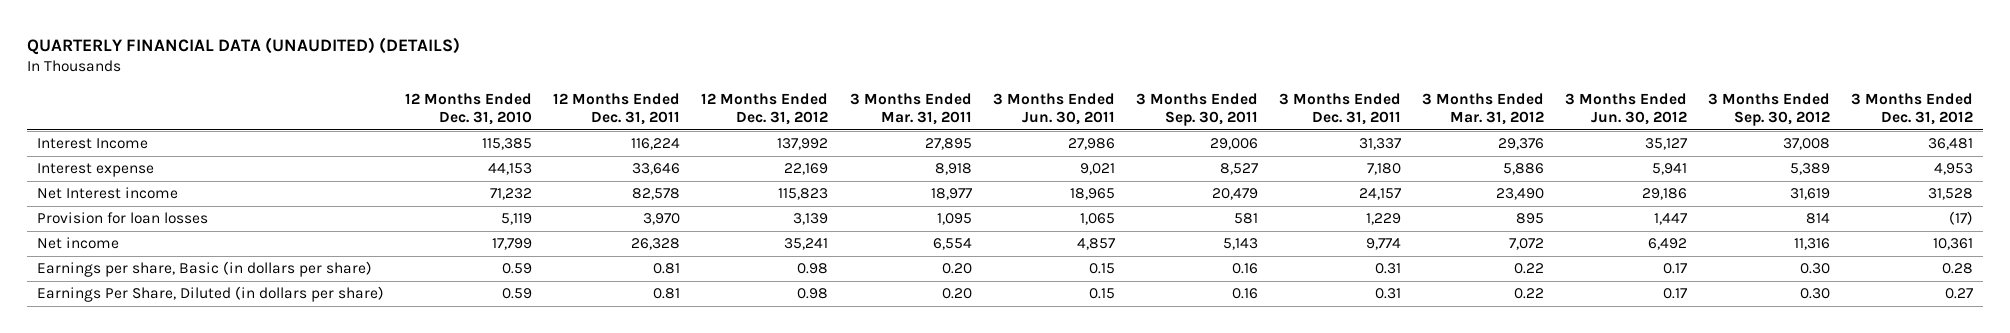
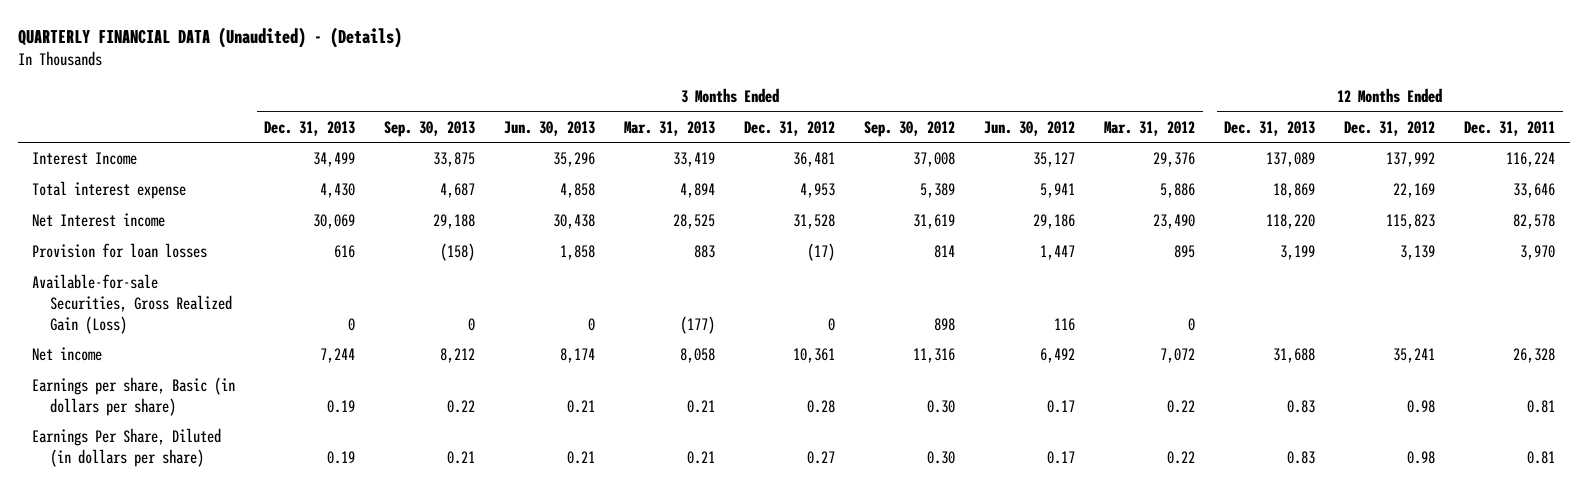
[26,36,460,55] QUARTERLY FINANCIAL DATA (UNAUDITED) (DETAILS) -> [17,26,402,48] QUARTERLY FINANCIAL DATA (Unaudited) - (Details)
[405,93,533,125] 12 Months Ended Dec. 31, 2010 -> none
[849,93,972,125] 3 Months Ended Mar. 31, 2011 -> none
[992,93,1115,125] 3 Months Ended Jun. 30, 2011 -> none
[1135,93,1258,126] 3 Months Ended Sep. 30, 2011 -> none
[1278,93,1401,125] 3 Months Ended Dec. 31, 2011 -> none
none -> [264,120,356,136] Dec. 31, 2013
none -> [384,120,476,137] Sep. 30, 2013
none -> [504,120,596,136] Jun. 30, 2013
none -> [624,120,716,136] Mar. 31, 2013
none -> [1224,120,1316,136] Dec. 31, 2013
[37,163,155,178] Interest expense -> [32,180,187,199] Total interest expense
none -> [32,273,233,334] Available-for-sale Securities, Gross Realized Gain (Loss)

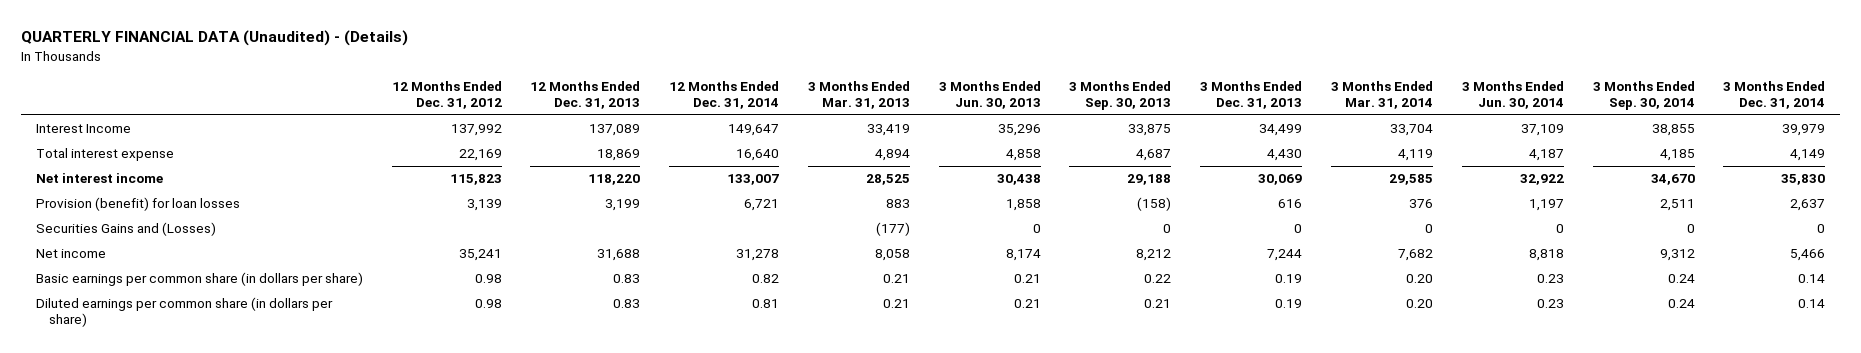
[744,120,836,136] Dec. 31, 2012 -> none
[864,120,956,137] Sep. 30, 2012 -> none
[984,120,1076,136] Jun. 30, 2012 -> none
[1104,120,1196,136] Mar. 31, 2012 -> none
[1464,120,1556,136] Dec. 31, 2011 -> none
none -> [669,81,780,110] 12 Months Ended Dec. 31, 2014
none -> [1330,81,1433,110] 3 Months Ended Mar. 31, 2014
none -> [1461,81,1564,110] 3 Months Ended Jun. 30, 2014
none -> [1592,81,1695,111] 3 Months Ended Sep. 30, 2014
none -> [1723,81,1826,110] 3 Months Ended Dec. 31, 2014
[32,212,166,227] Net Interest income -> [35,173,163,184] Net interest income
[32,242,208,258] Provision for loan losses -> [35,197,240,212] Provision (benefit) for loan losses
[32,273,233,334] Available-for-sale Securities, Gross Realized Gain (Loss) -> [35,222,216,237] Securities Gains and (Losses)
[32,376,236,416] Earnings per share, Basic (in dollars per share) -> [35,272,363,287] Basic earnings per common share (in dollars per share)
[32,427,222,467] Earnings Per Share, Diluted (in dollars per share) -> [35,297,333,328] Diluted earnings per common share (in dollars per share)

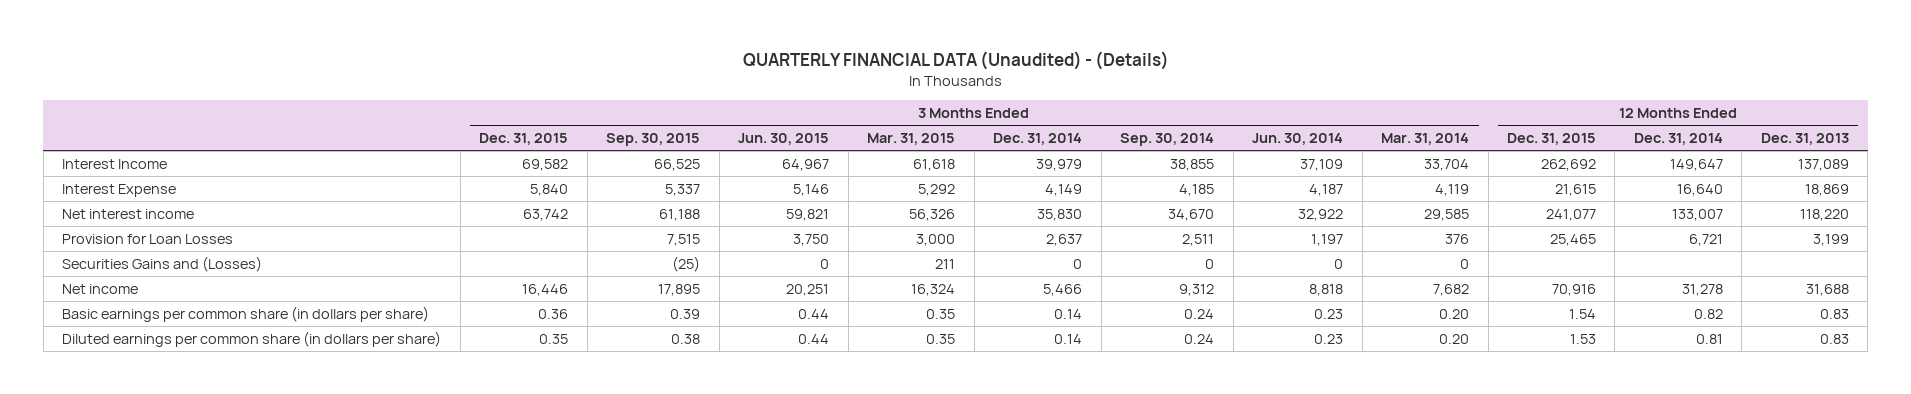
[391,81,502,110] 12 Months Ended Dec. 31, 2012 -> none
[807,81,910,110] 3 Months Ended Mar. 31, 2013 -> none
[938,81,1041,110] 3 Months Ended Jun. 30, 2013 -> none
[1069,81,1172,111] 3 Months Ended Sep. 30, 2013 -> none
[1200,81,1303,110] 3 Months Ended Dec. 31, 2013 -> none
none -> [479,133,569,146] Dec. 31, 2015
none -> [606,133,701,147] Sep. 30, 2015
none -> [738,133,830,146] Jun. 30, 2015
none -> [867,133,956,146] Mar. 31, 2015
none -> [1506,133,1596,146] Dec. 31, 2015
[35,148,174,162] Total interest expense -> [62,183,177,197] Interest Expense
[35,197,240,212] Provision (benefit) for loan losses -> [62,233,234,244] Provision for Loan Losses

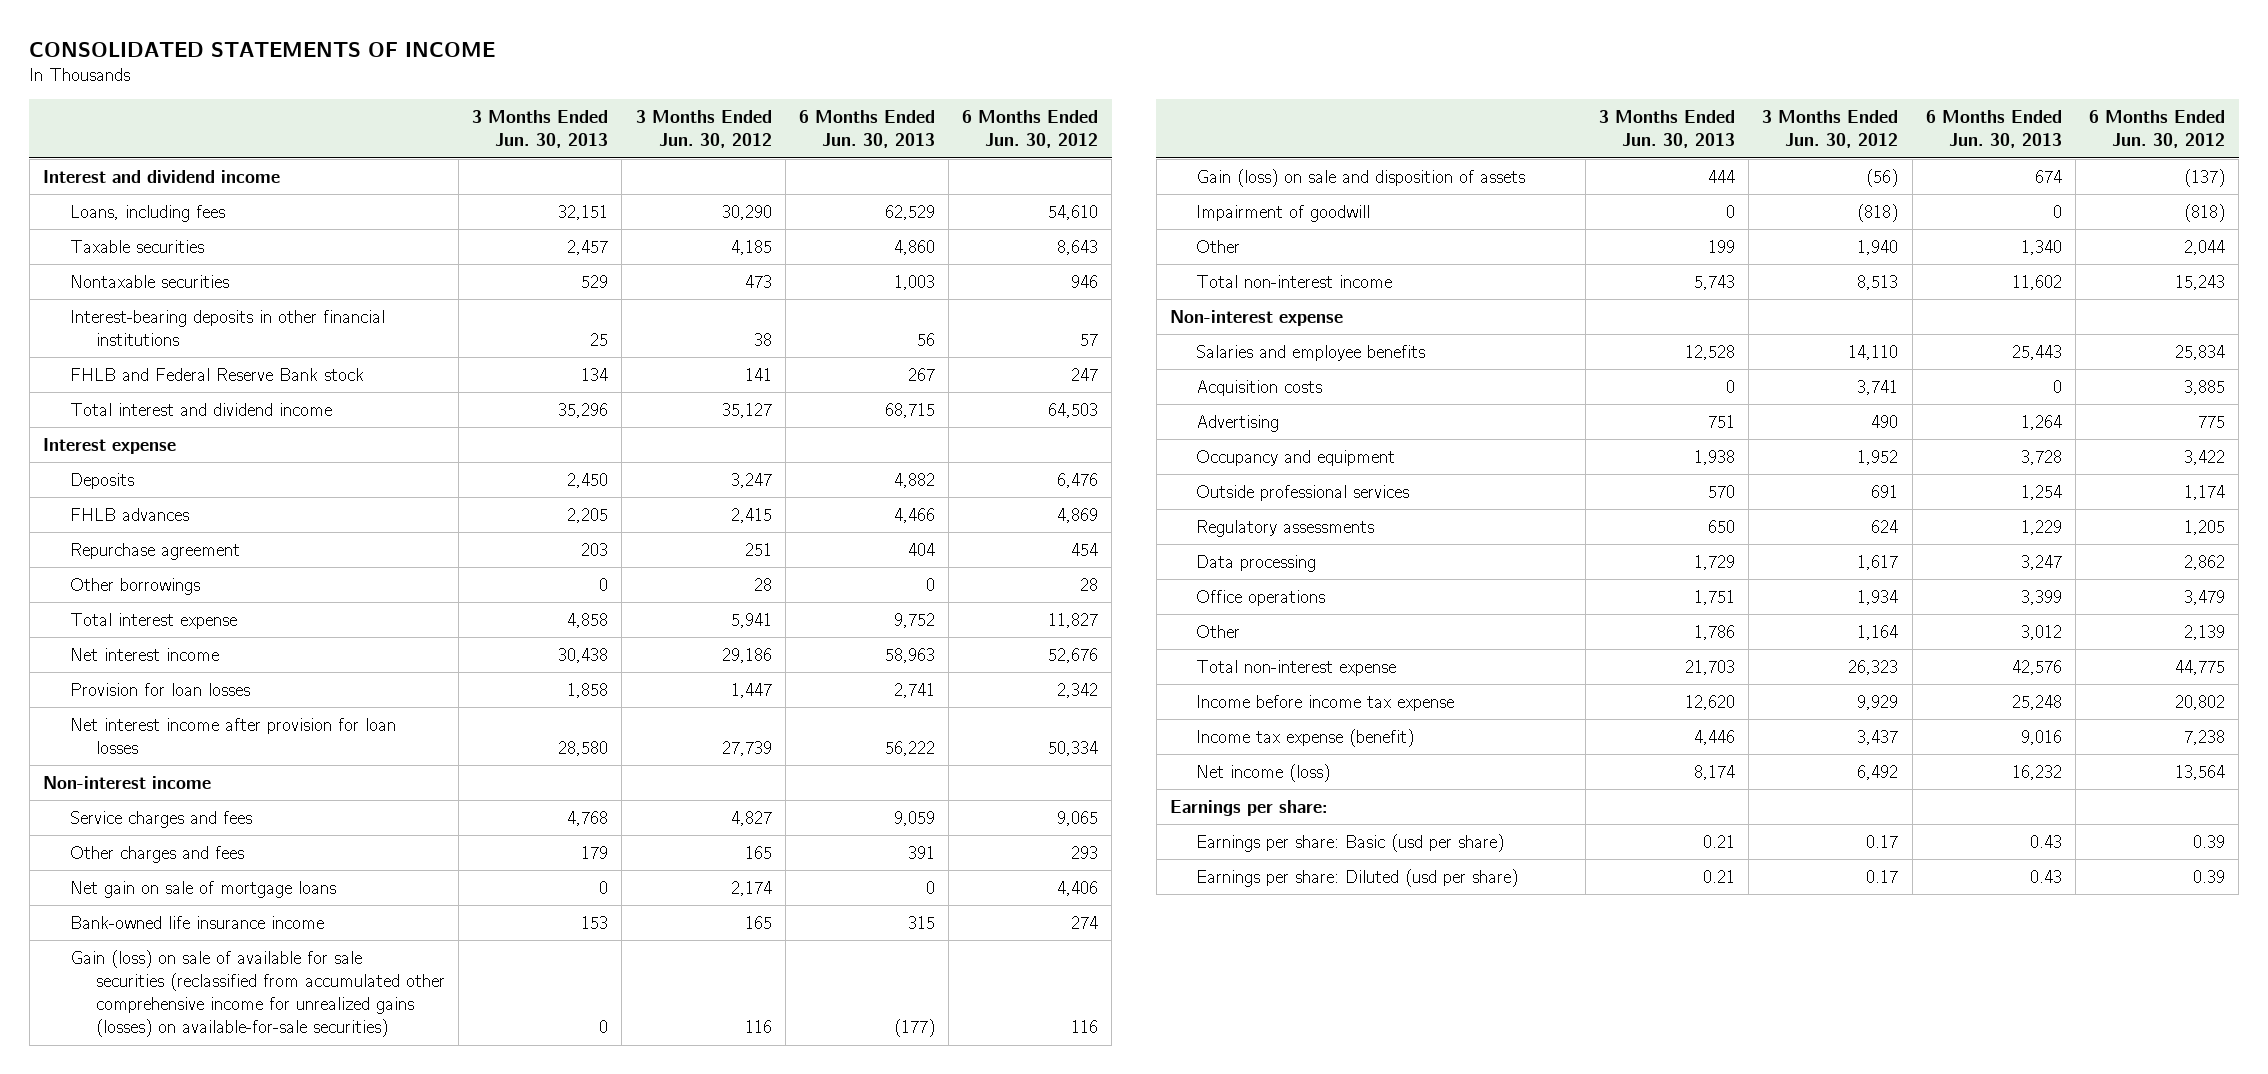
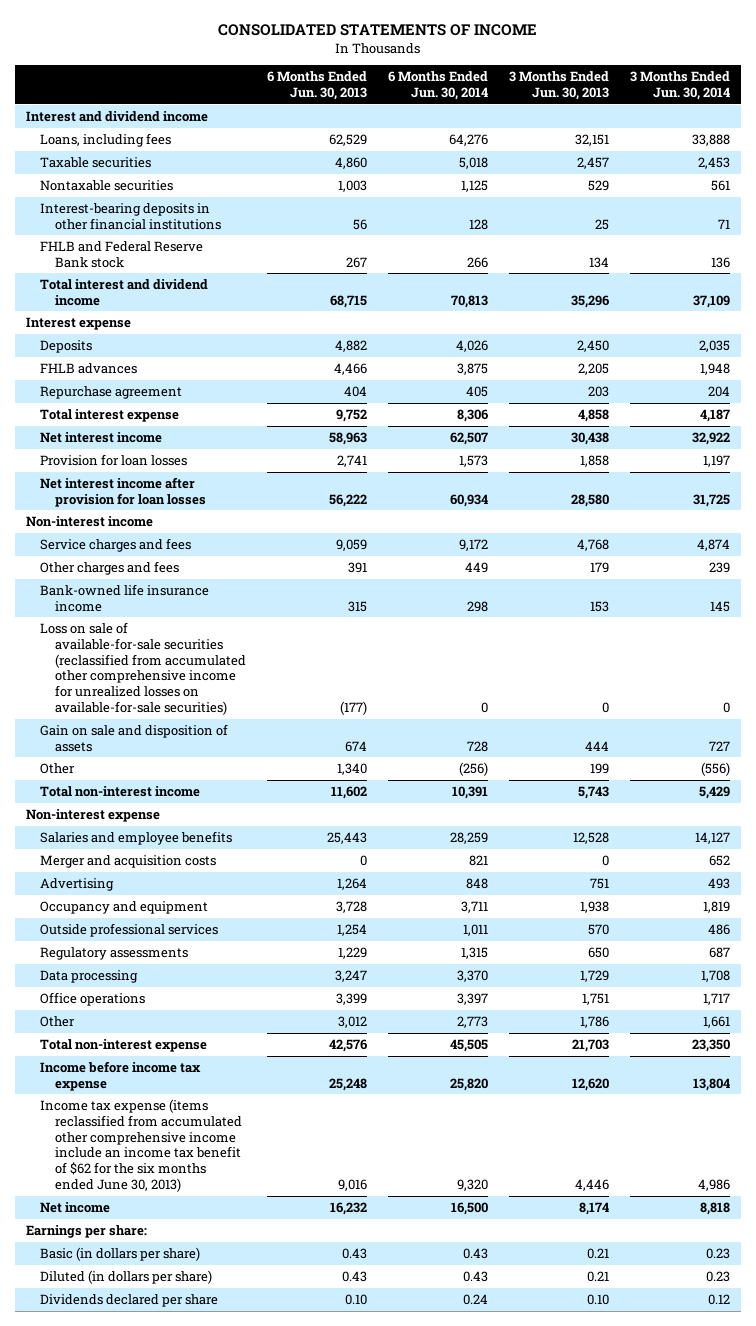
[635,109,772,148] 3 Months Ended Jun. 30, 2012 -> none
[962,109,1099,148] 6 Months Ended Jun. 30, 2012 -> none
none -> [387,71,488,101] 6 Months Ended Jun. 30, 2014
none -> [630,71,731,101] 3 Months Ended Jun. 30, 2014
[69,577,200,595] Other borrowings -> none
[69,880,336,898] Net gain on sale of mortgage loans -> none
[1196,204,1371,222] Impairment of goodwill -> none
[69,949,446,1037] Gain (loss) on sale of available for sale securities (reclassified from accumulated other comprehensive income for unrealized gains (losses) on available-for-sale securities) -> [40,621,246,716] Loss on sale of available-for-sale securities (reclassified from accumulated other comprehensive income for unrealized losses on available-for-sale securities)
[1196,168,1526,187] Gain (loss) on sale and disposition of assets -> [40,723,229,752] Gain on sale and disposition of assets
[1196,379,1323,396] Acquisition costs -> [40,854,217,868] Merger and acquisition costs
[1196,728,1415,747] Income tax expense (benefit) -> [40,1098,242,1193] Income tax expense (items reclassified from accumulated other comprehensive income include an income tax benefit of $62 for the six months ended June 30, 2013)
[1196,763,1331,782] Net income (loss) -> [40,1201,111,1213] Net income
[1196,833,1505,852] Earnings per share: Basic (usd per share) -> [40,1246,201,1261] Basic (in dollars per share)
[1196,868,1519,887] Earnings per share: Diluted (usd per share) -> [40,1269,213,1284] Diluted (in dollars per share)
none -> [40,1293,219,1307] Dividends declared per share

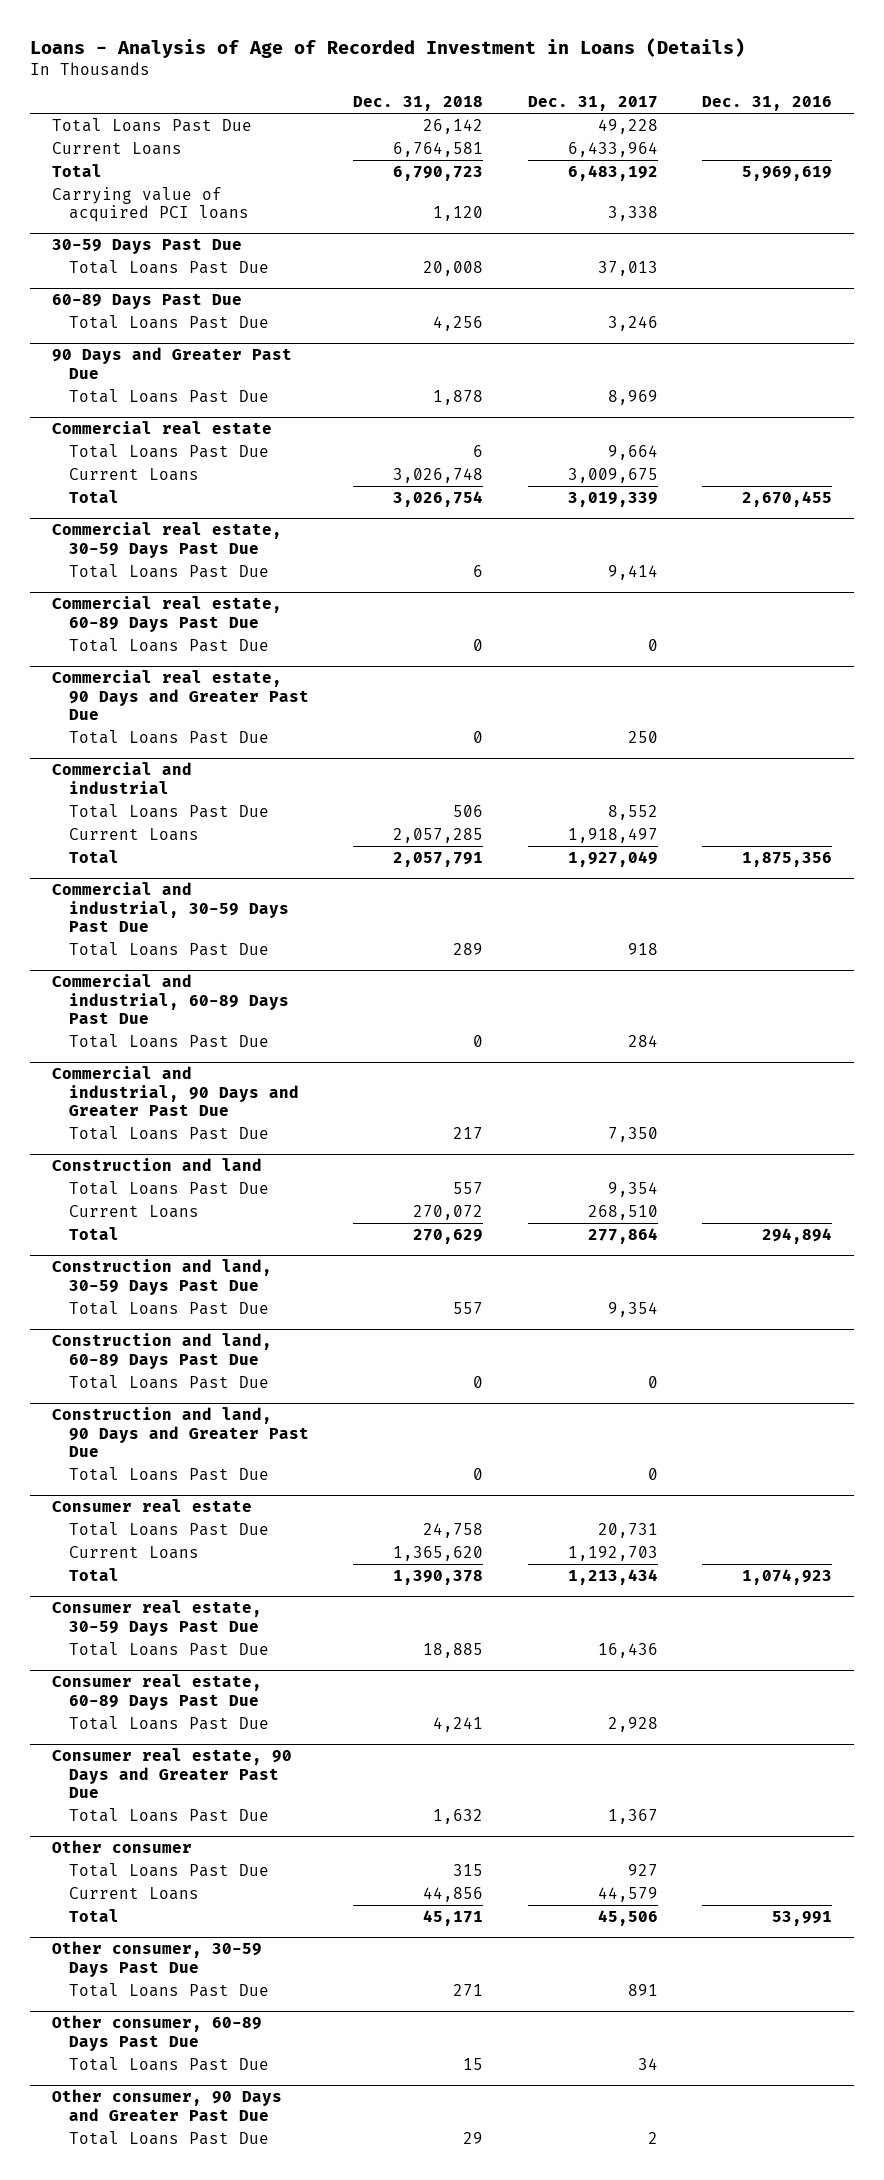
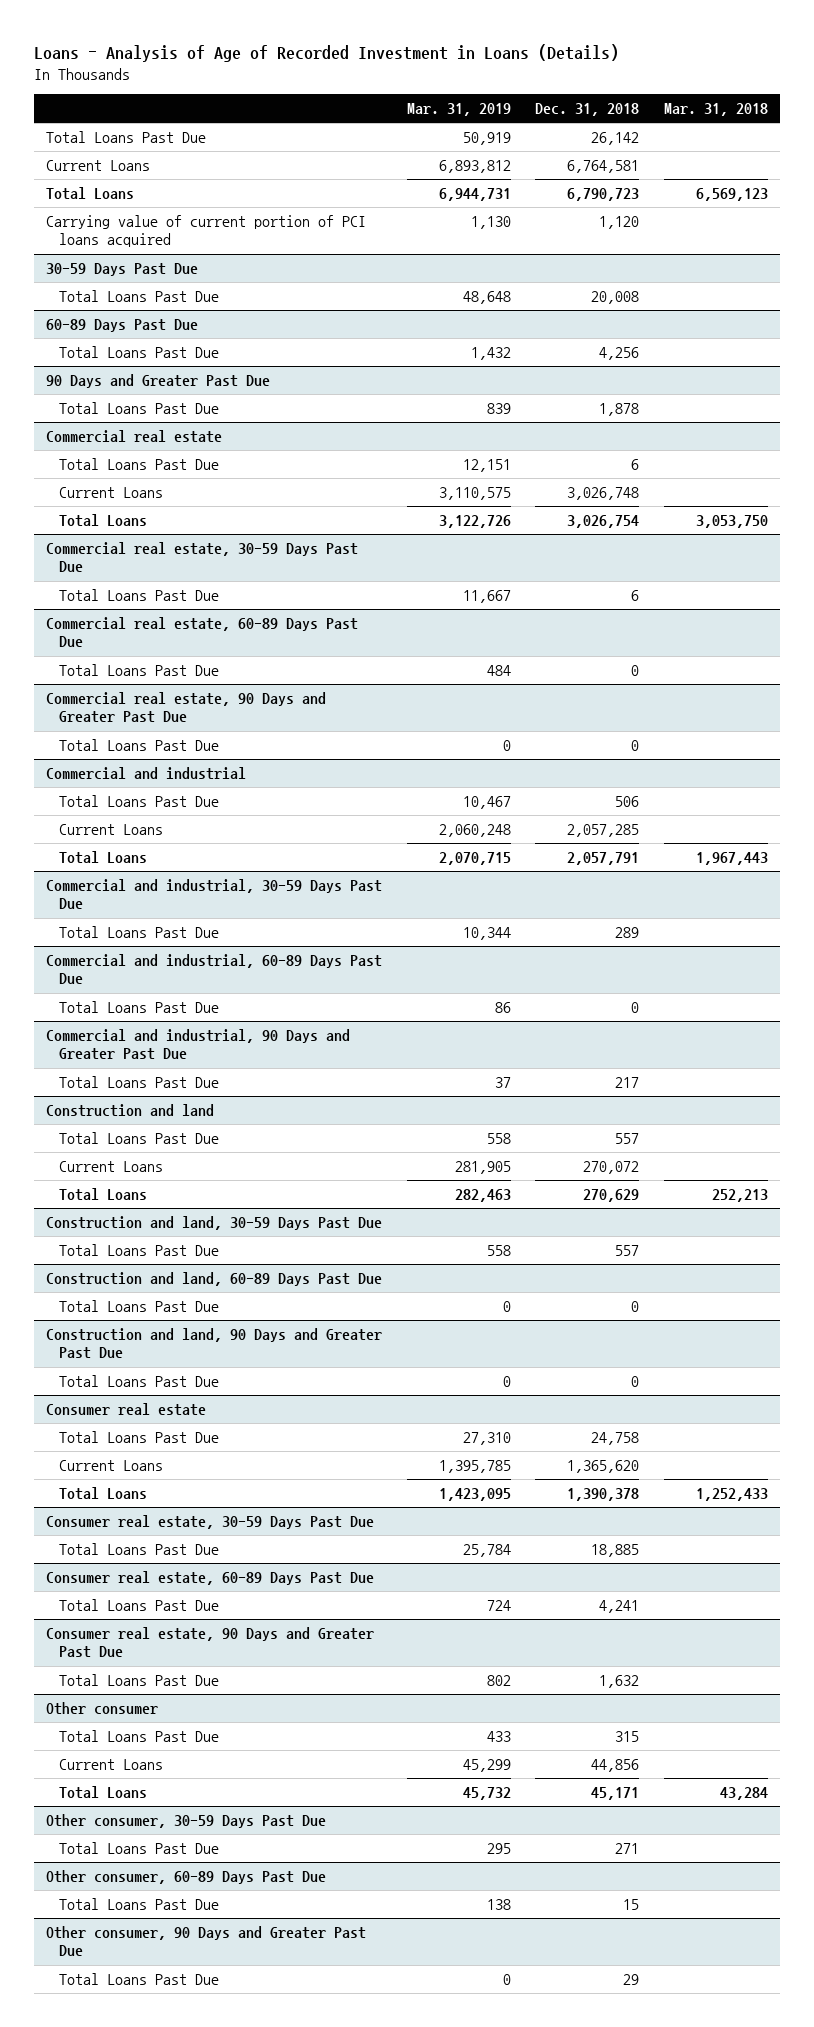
[527,96,658,112] Dec. 31, 2017 -> none
[701,96,832,112] Dec. 31, 2016 -> none
none -> [406,103,511,117] Mar. 31, 2019
none -> [663,103,768,117] Mar. 31, 2018
[51,163,102,177] Total -> [45,187,134,201] Total Loans
[51,186,249,223] Carrying value of acquired PCI loans -> [45,215,366,248] Carrying value of current portion of PCI loans acquired
[68,489,119,503] Total -> [59,514,148,528] Total Loans
[68,849,119,863] Total -> [59,851,148,865] Total Loans
[68,1226,119,1240] Total -> [59,1188,148,1202] Total Loans
[68,1567,119,1581] Total -> [59,1487,148,1501] Total Loans
[68,1908,119,1922] Total -> [59,1786,148,1800] Total Loans

